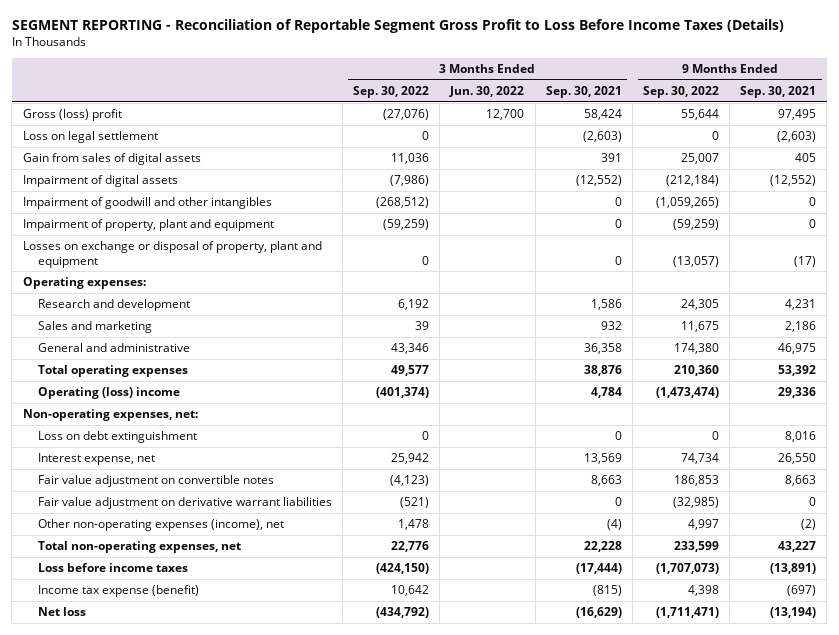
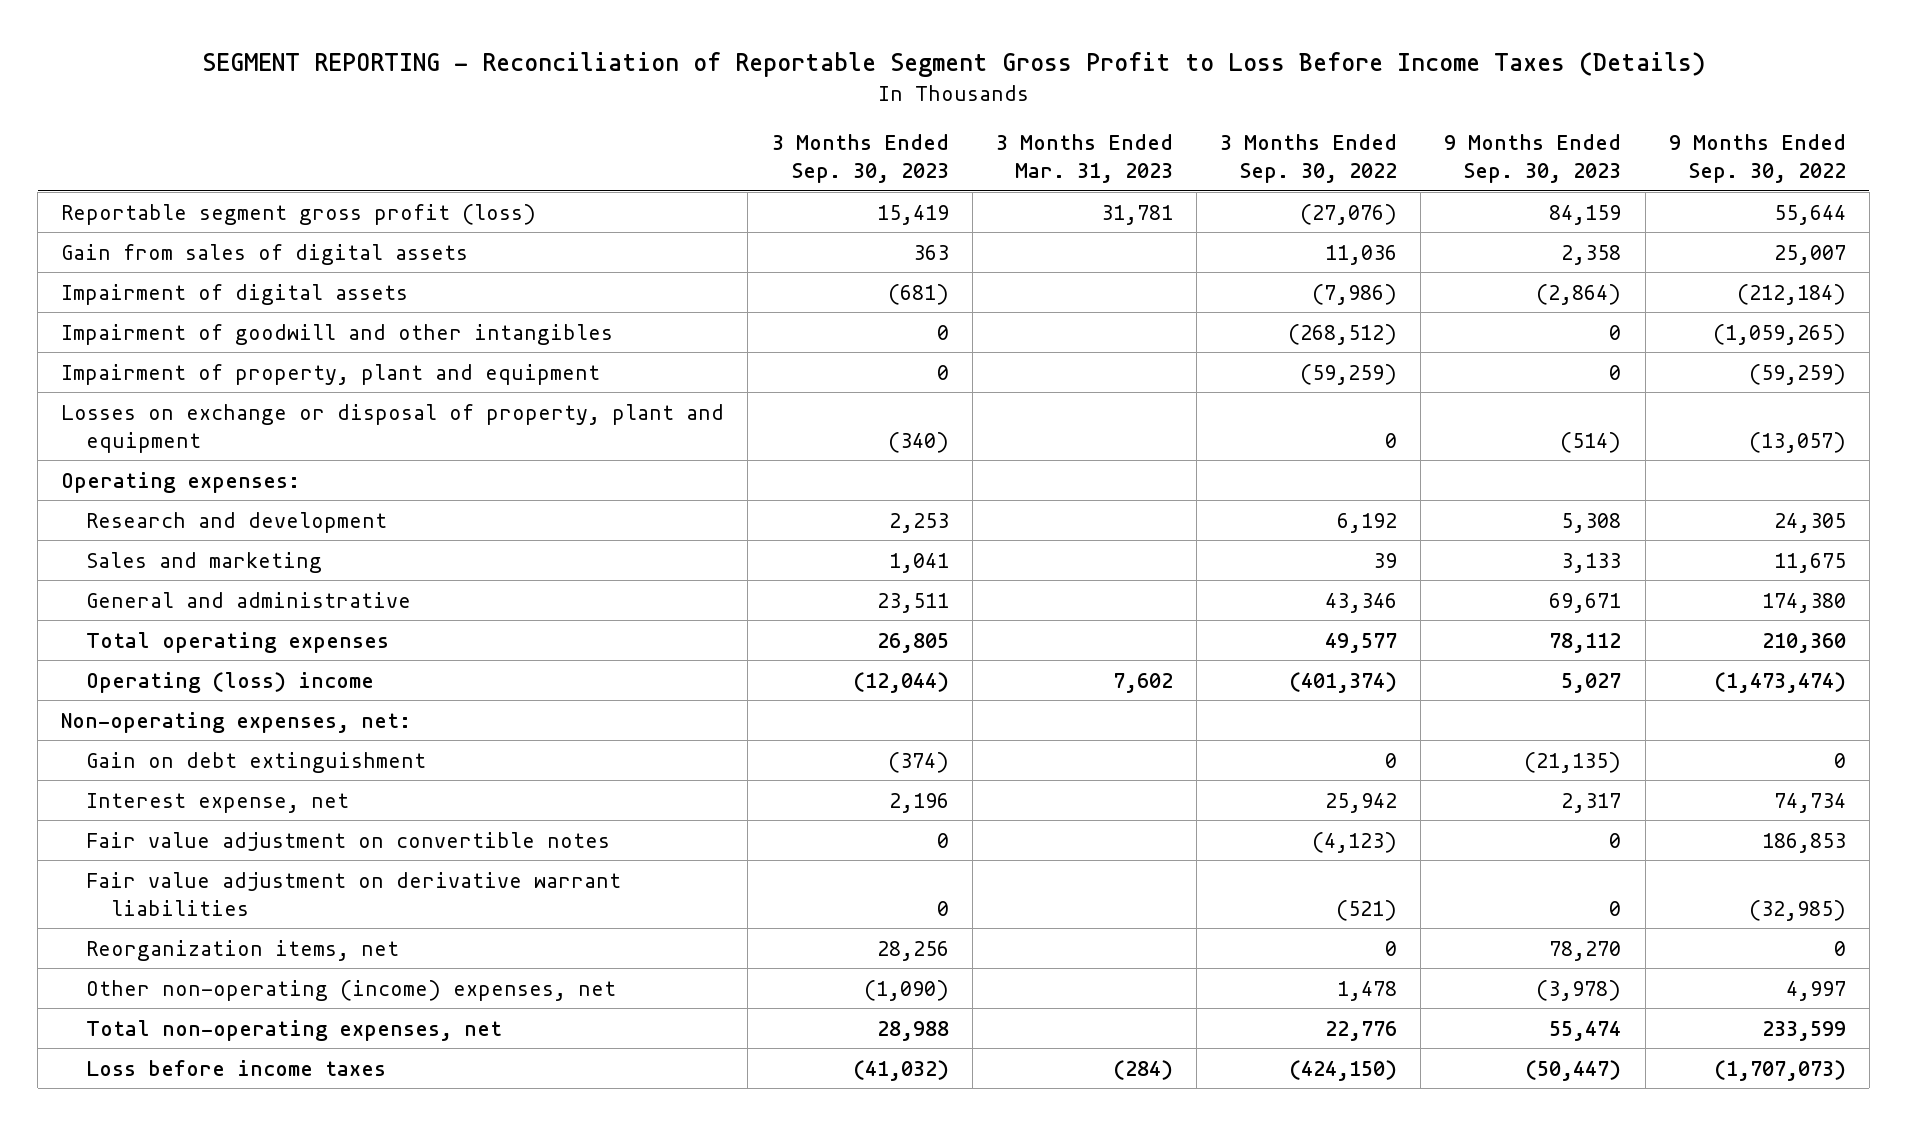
[449,85,525,97] Jun. 30, 2022 -> none
[545,85,622,98] Sep. 30, 2021 -> none
[740,85,817,98] Sep. 30, 2021 -> none
none -> [771,134,949,183] 3 Months Ended Sep. 30, 2023
none -> [995,134,1173,183] 3 Months Ended Mar. 31, 2023
none -> [1444,134,1622,183] 9 Months Ended Sep. 30, 2023
[22,131,158,144] Loss on legal settlement -> none
[22,109,122,122] Gross (loss) profit -> [61,203,537,225] Reportable segment gross profit (loss)
[37,431,197,444] Loss on debt extinguishment -> [86,751,427,773] Gain on debt extinguishment
none -> [86,939,400,961] Reorganization items, net
[37,519,284,532] Other non-operating expenses (income), net -> [86,979,617,1001] Other non-operating (income) expenses, net
[37,585,199,598] Income tax expense (benefit) -> none
[37,607,86,617] Net loss -> none

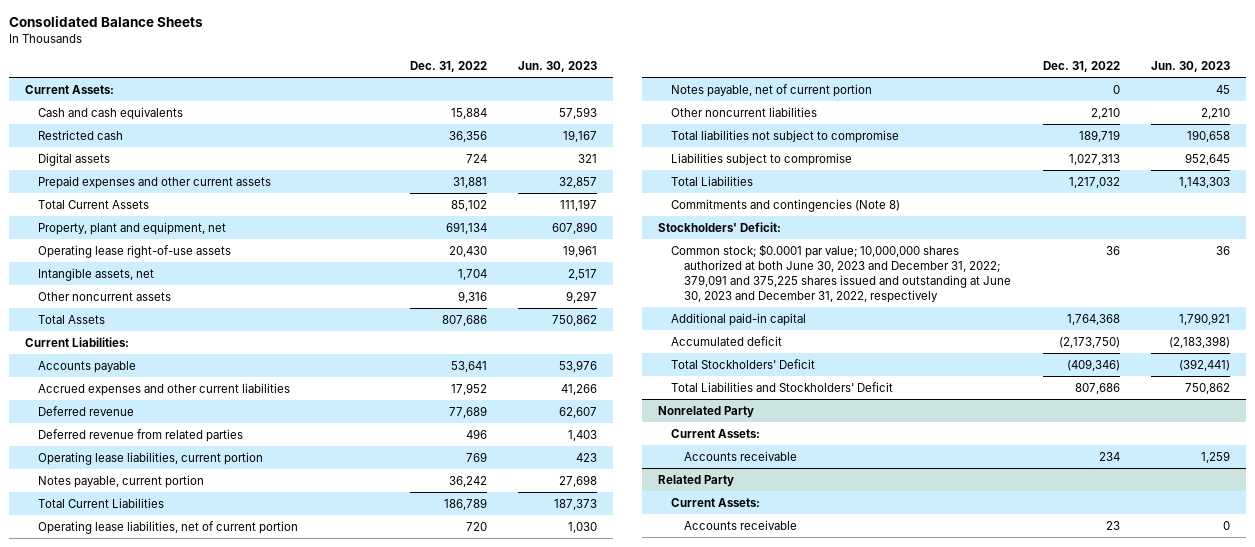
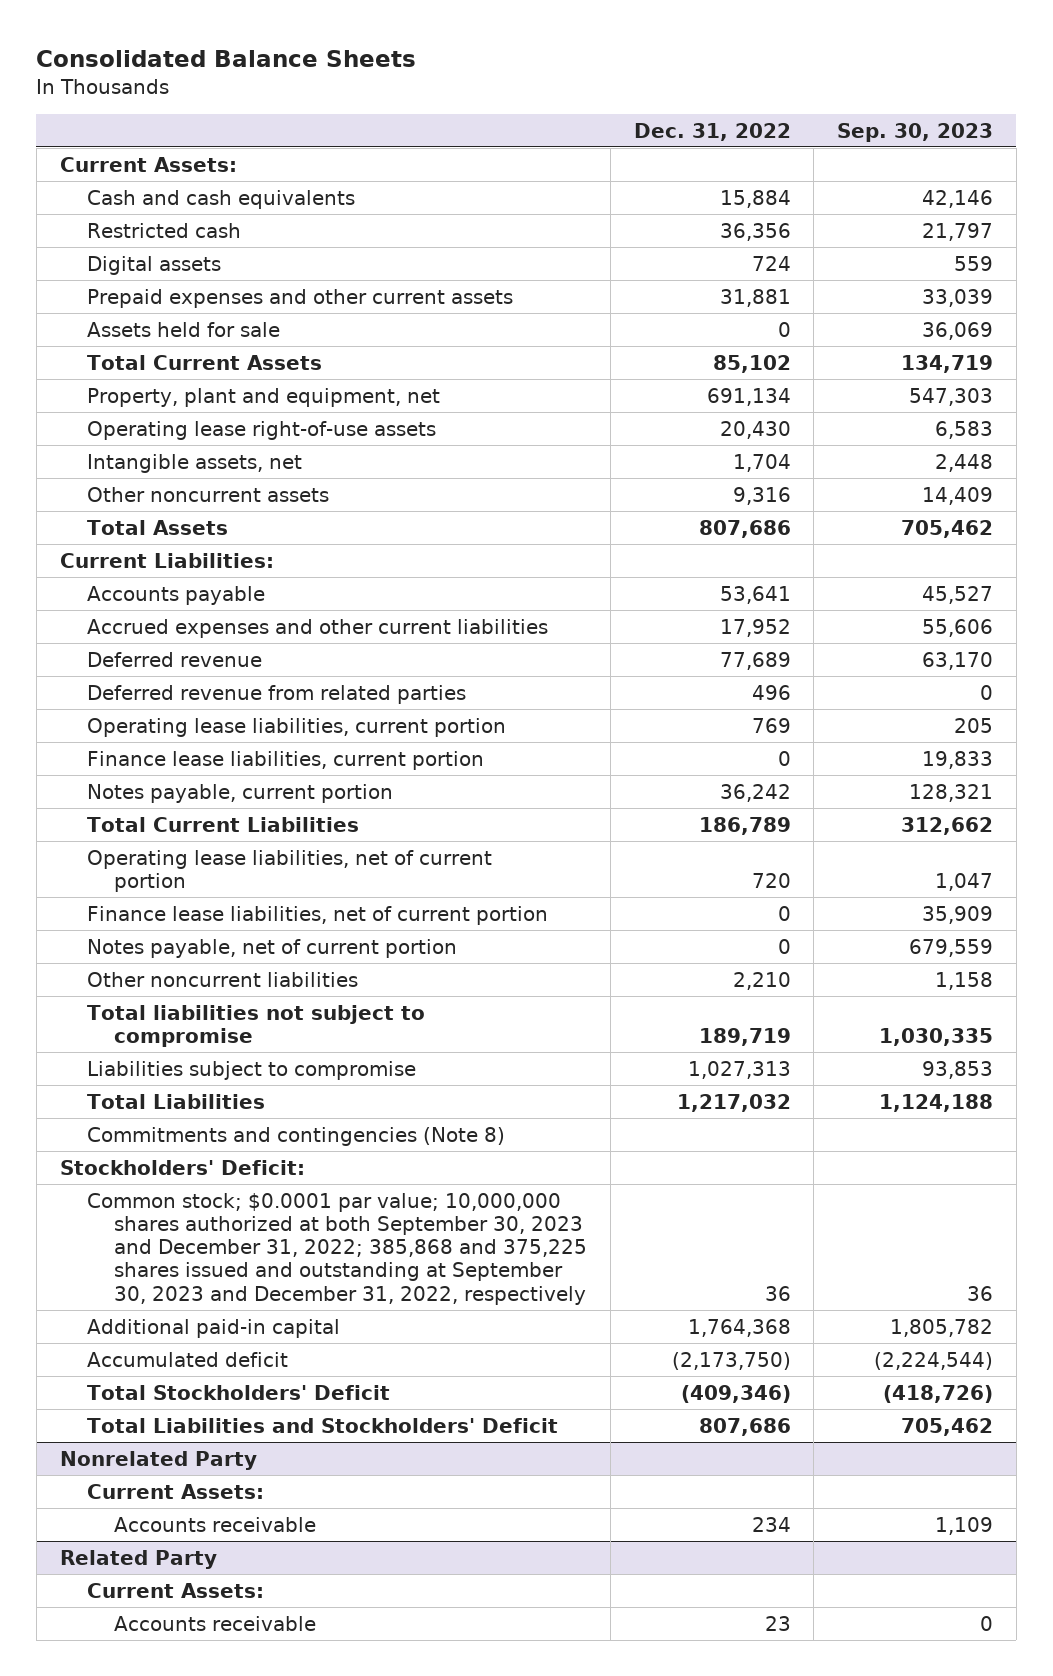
[518,60,598,72] Jun. 30, 2023 -> none
none -> [837,122,994,142] Sep. 30, 2023
none -> [86,321,280,337] Assets held for sale
none -> [86,750,484,770] Finance lease liabilities, current portion
none -> [86,905,548,925] Finance lease liabilities, net of current portion
[671,243,1012,303] Common stock; $0.0001 par value; 10,000,000 shares authorized at both June 30, 2023 and December 31, 2022; 379,091 and 375,225 shares issued and outstanding at June 30, 2023 and December 31, 2022, respectively -> [86,1192,588,1305] Common stock; $0.0001 par value; 10,000,000 shares authorized at both September 30, 2023 and December 31, 2022; 385,868 and 375,225 shares issued and outstanding at September 30, 2023 and December 31, 2022, respectively

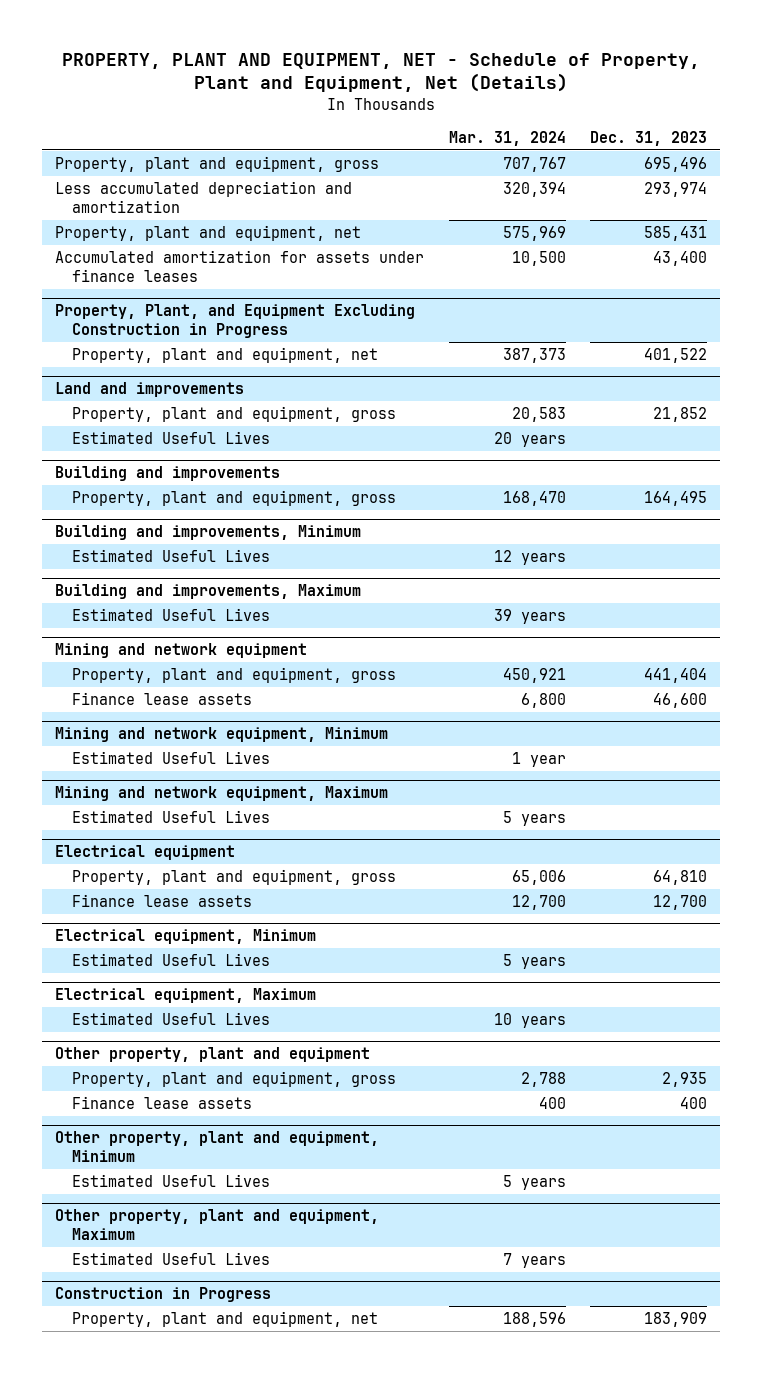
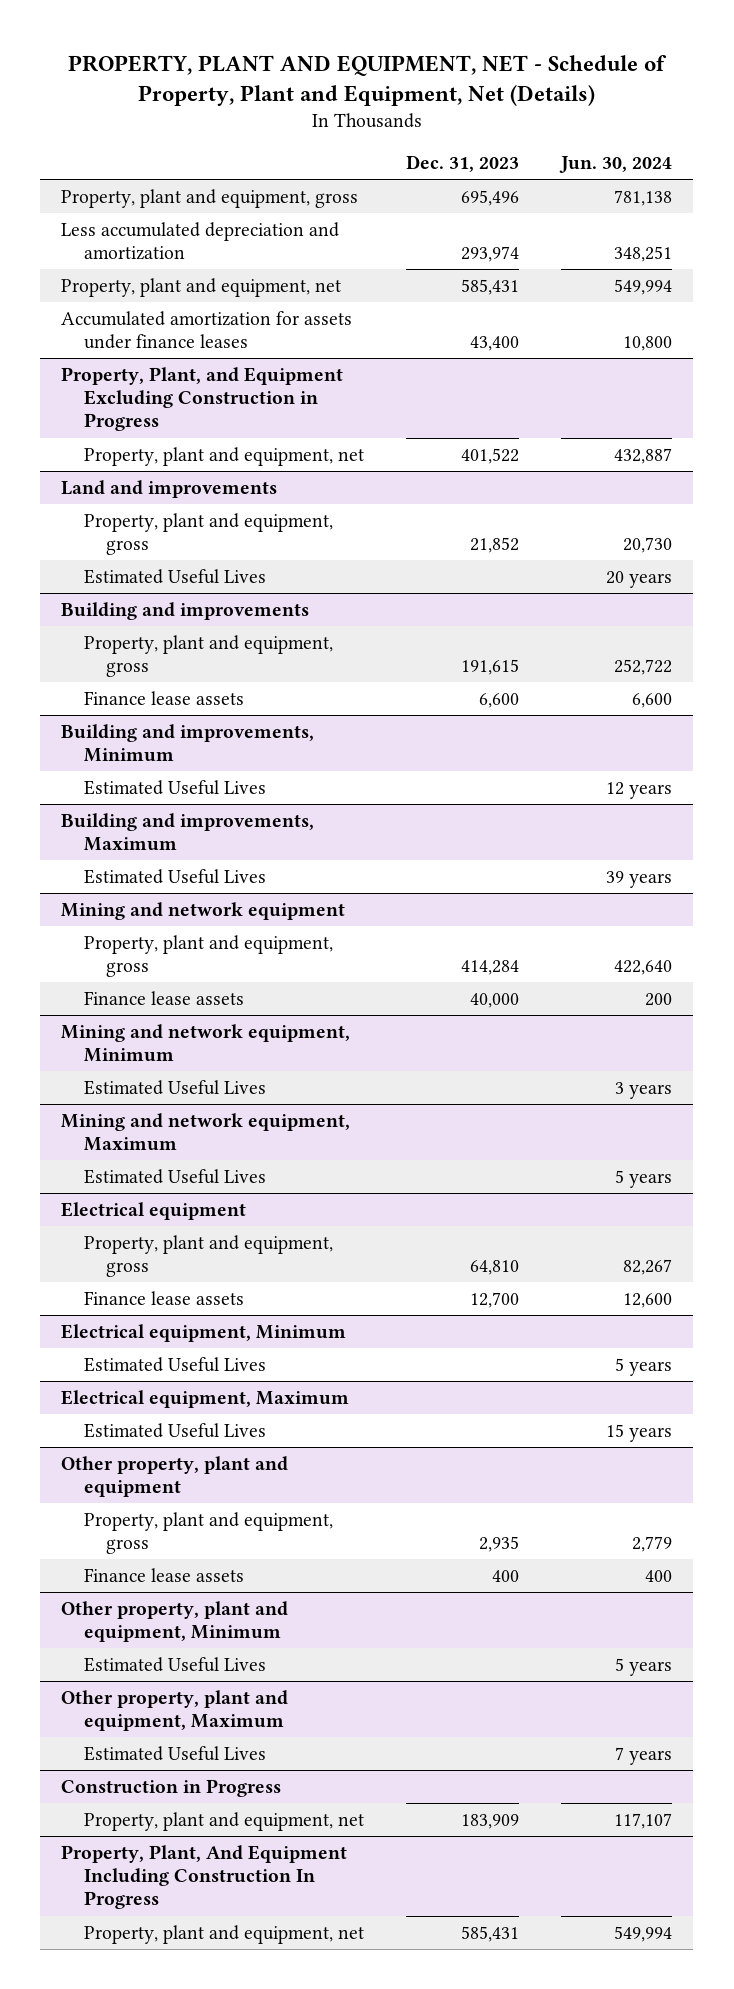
[448,130,566,146] Mar. 31, 2024 -> none
none -> [559,155,673,173] Jun. 30, 2024
[644,490,708,506] 164,495 -> [460,659,519,676] 191,615
none -> [83,690,244,705] Finance lease assets
[644,667,708,683] 441,404 -> [460,960,519,976] 414,284
[653,692,708,708] 46,600 -> [469,992,519,1008] 40,000
none -> [61,1844,348,1910] Property, Plant, And Equipment Including Construction In Progress
none -> [83,1924,364,1944] Property, plant and equipment, net

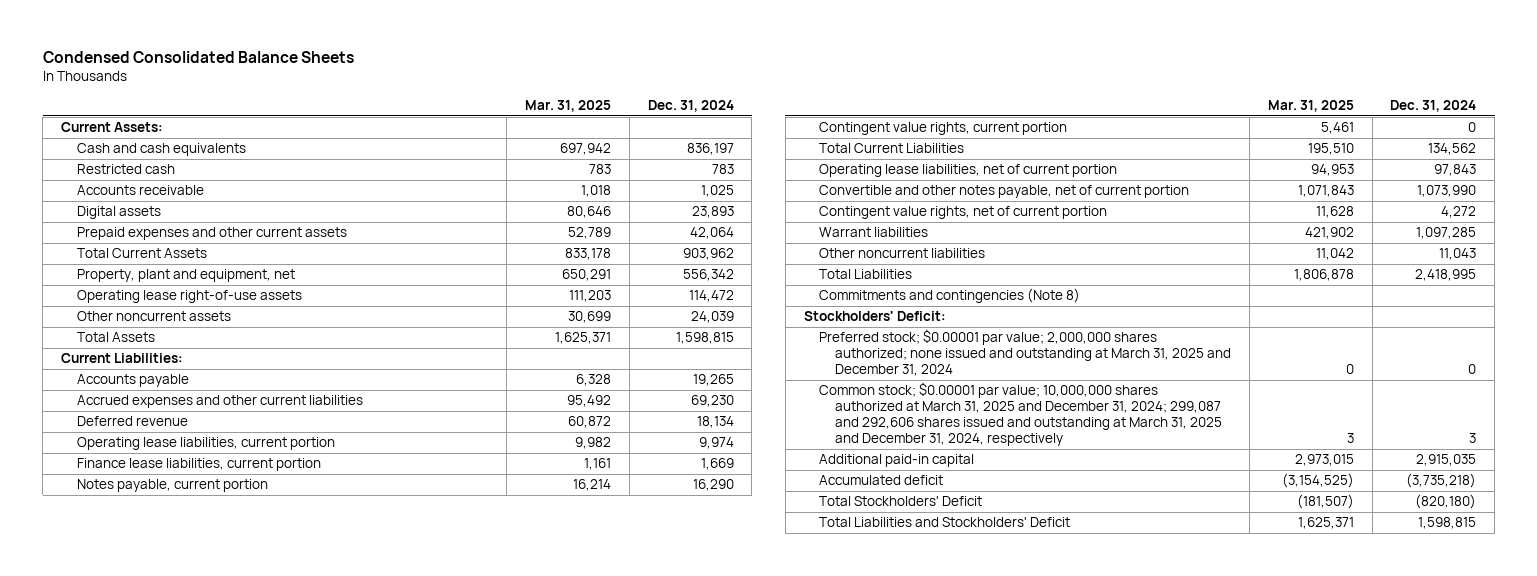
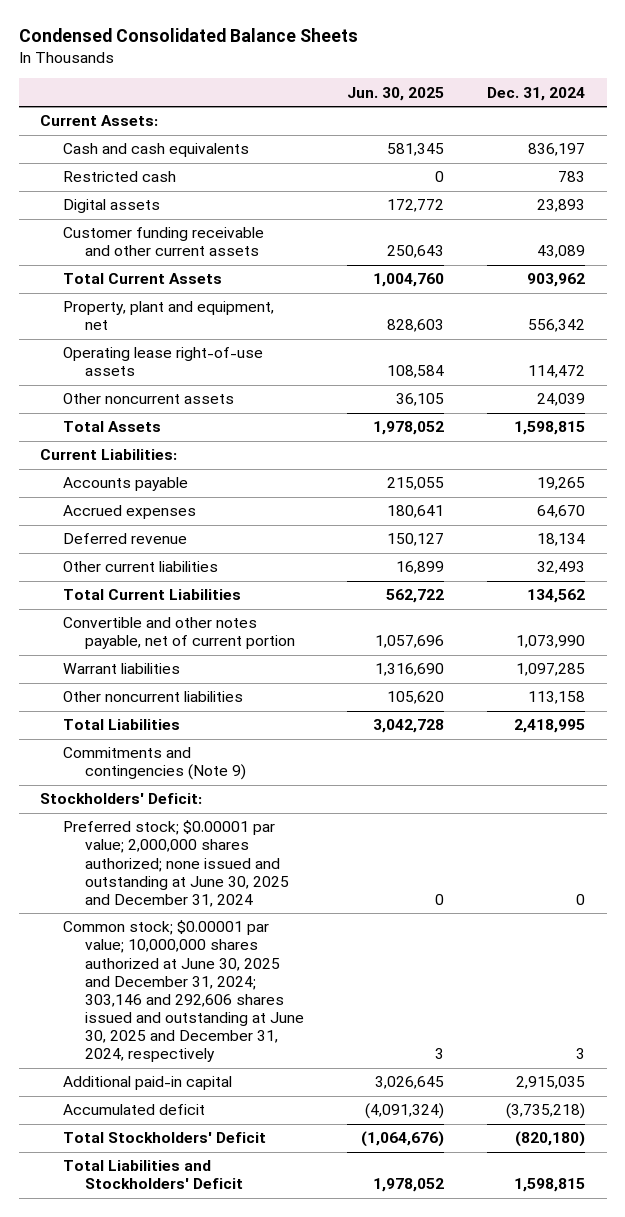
[525,100,612,113] Mar. 31, 2025 -> none
none -> [347,86,445,101] Jun. 30, 2025
[76,185,204,196] Accounts receivable -> none
[76,227,347,241] Prepaid expenses and other current assets -> none
none -> [62,227,264,257] Customer funding receivable and other current assets
[76,395,363,409] Accrued expenses and other current liabilities -> [62,505,196,520] Accrued expenses
[690,395,734,408] 69,230 -> [537,505,586,519] 64,670
[76,437,335,451] Operating lease liabilities, current portion -> none
[76,458,321,472] Finance lease liabilities, current portion -> none
[76,479,268,493] Notes payable, current portion -> none
[819,122,1068,136] Contingent value rights, current portion -> none
none -> [62,561,218,573] Other current liabilities
[819,164,1118,178] Operating lease liabilities, net of current portion -> none
[819,206,1108,220] Contingent value rights, net of current portion -> none
[1439,248,1477,261] 11,043 -> [528,691,586,705] 113,158
[819,288,1081,304] Commitments and contingencies (Note 8) -> [62,747,247,781] Commitments and contingencies (Note 9)
[819,329,1232,377] Preferred stock; $0.00001 par value; 2,000,000 shares authorized; none issued and outstanding at March 31, 2025 and December 31, 2024 -> [62,820,290,907] Preferred stock; $0.00001 par value; 2,000,000 shares authorized; none issued and outstanding at June 30, 2025 and December 31, 2024
[819,382,1223,447] Common stock; $0.00001 par value; 10,000,000 shares authorized at March 31, 2025 and December 31, 2024; 299,087 and 292,606 shares issued and outstanding at March 31, 2025 and December 31, 2024, respectively -> [62,920,305,1063] Common stock; $0.00001 par value; 10,000,000 shares authorized at June 30, 2025 and December 31, 2024; 303,146 and 292,606 shares issued and outstanding at June 30, 2025 and December 31, 2024, respectively

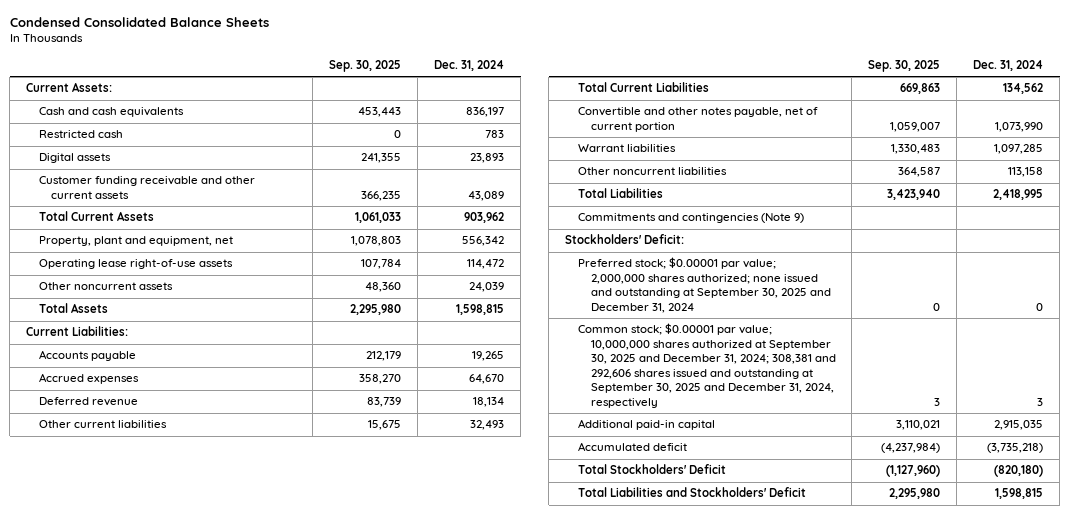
[347,86,445,101] Jun. 30, 2025 -> none
none -> [329,59,402,72] Sep. 30, 2025
[62,820,290,907] Preferred stock; $0.00001 par value; 2,000,000 shares authorized; none issued and outstanding at June 30, 2025 and December 31, 2024 -> [577,257,831,313] Preferred stock; $0.00001 par value; 2,000,000 shares authorized; none issued and outstanding at September 30, 2025 and December 31, 2024
[62,920,305,1063] Common stock; $0.00001 par value; 10,000,000 shares authorized at June 30, 2025 and December 31, 2024; 303,146 and 292,606 shares issued and outstanding at June 30, 2025 and December 31, 2024, respectively -> [577,323,836,408] Common stock; $0.00001 par value; 10,000,000 shares authorized at September 30, 2025 and December 31, 2024; 308,381 and 292,606 shares issued and outstanding at September 30, 2025 and December 31, 2024, respectively

